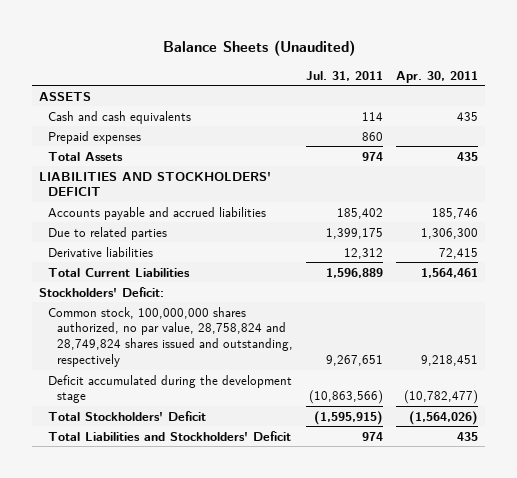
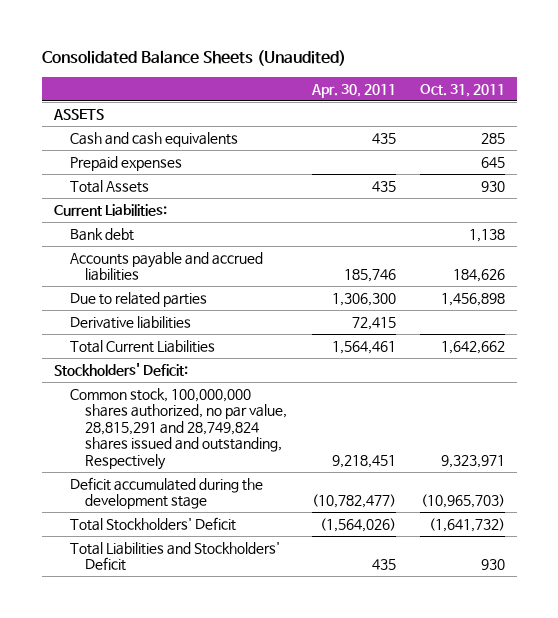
[162,40,355,57] Balance Sheets (Unaudited) -> [41,50,346,67] Consolidated Balance Sheets (Unaudited)
[306,70,384,81] Jul. 31, 2011 -> none
none -> [419,83,505,97] Oct. 31, 2011
[38,171,271,197] LIABILITIES AND STOCKHOLDERS' DEFICIT -> none
none -> [53,203,167,216] Current Liabilities:
none -> [69,227,134,241] Bank debt
[47,306,294,368] Common stock, 100,000,000 shares authorized, no par value, 28,758,824 and 28,749,824 shares issued and outstanding, respectively -> [69,387,288,470] Common stock, 100,000,000 shares authorized, no par value, 28,815,291 and 28,749,824 shares issued and outstanding, Respectively

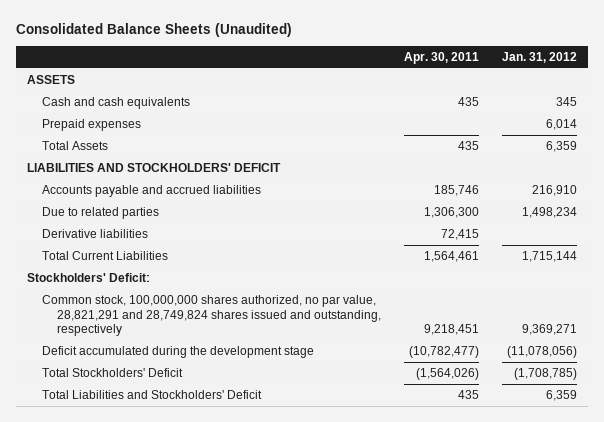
[419,83,505,97] Oct. 31, 2011 -> none
none -> [501,52,577,64] Jan. 31, 2012
[53,203,167,216] Current Liabilities: -> none
[69,227,134,241] Bank debt -> none
none -> [27,162,282,172] LIABILITIES AND STOCKHOLDERS' DEFICIT
[69,387,288,470] Common stock, 100,000,000 shares authorized, no par value, 28,815,291 and 28,749,824 shares issued and outstanding, Respectively -> [42,294,382,337] Common stock, 100,000,000 shares authorized, no par value, 28,821,291 and 28,749,824 shares issued and outstanding, respectively

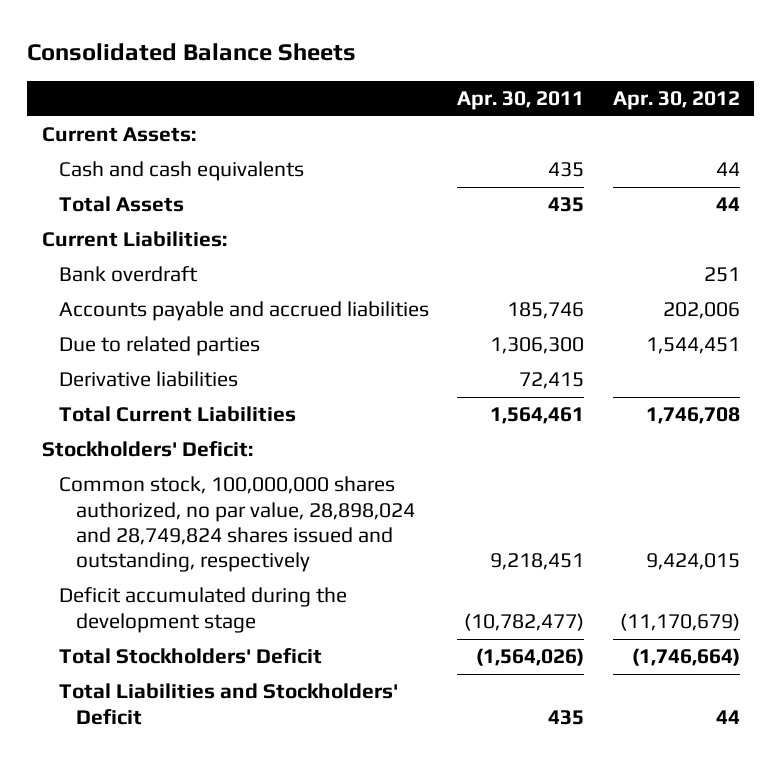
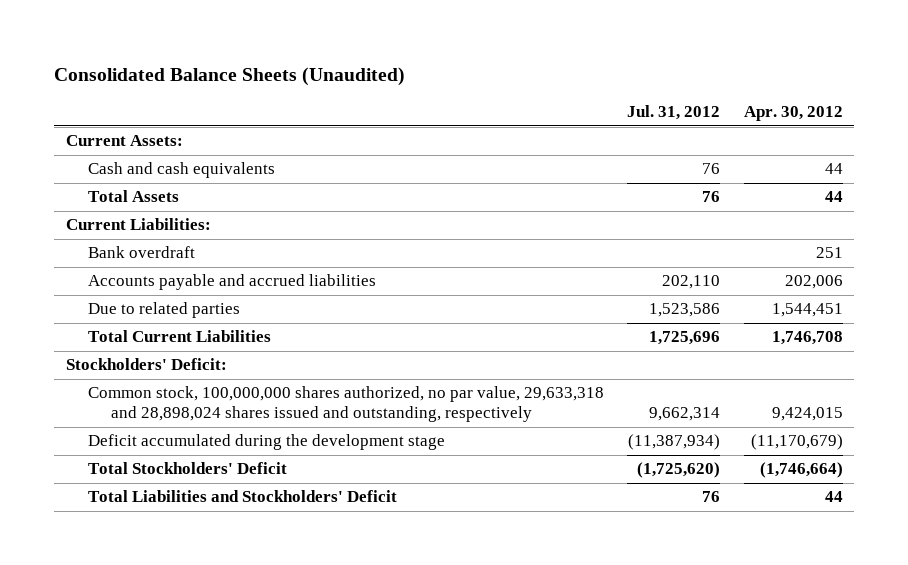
[27,42,357,61] Consolidated Balance Sheets -> [54,66,406,86] Consolidated Balance Sheets (Unaudited)
[457,90,585,110] Apr. 30, 2011 -> none
none -> [627,105,721,121] Jul. 31, 2012
[58,371,238,388] Derivative liabilities -> none
[58,476,416,573] Common stock, 100,000,000 shares authorized, no par value, 28,898,024 and 28,749,824 shares issued and outstanding, respectively -> [88,386,605,423] Common stock, 100,000,000 shares authorized, no par value, 29,633,318 and 28,898,024 shares issued and outstanding, respectively

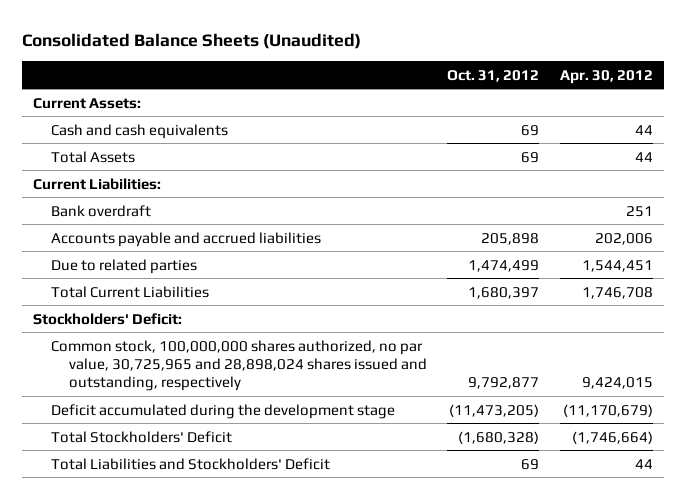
[627,105,721,121] Jul. 31, 2012 -> none
none -> [447,69,540,82] Oct. 31, 2012
[88,386,605,423] Common stock, 100,000,000 shares authorized, no par value, 29,633,318 and 28,898,024 shares issued and outstanding, respectively -> [50,339,427,392] Common stock, 100,000,000 shares authorized, no par value, 30,725,965 and 28,898,024 shares issued and outstanding, respectively

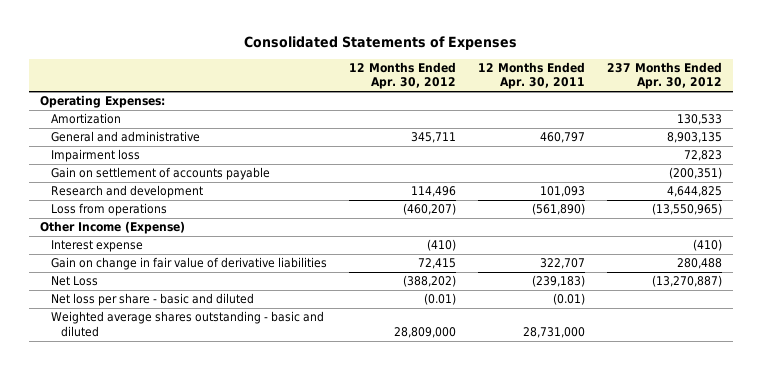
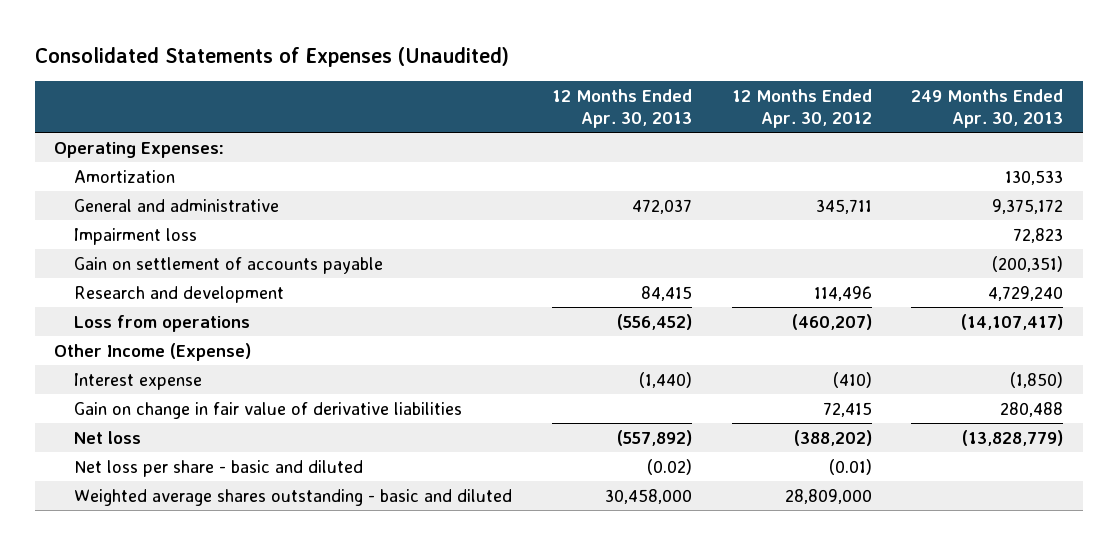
[243,35,517,50] Consolidated Statements of Expenses -> [34,46,509,67] Consolidated Statements of Expenses (Unaudited)
[477,61,585,90] 12 Months Ended Apr. 30, 2011 -> none
[606,61,722,90] 237 Months Ended Apr. 30, 2012 -> none
none -> [551,88,692,128] 12 Months Ended Apr. 30, 2013
none -> [911,88,1064,128] 249 Months Ended Apr. 30, 2013
[50,276,98,287] Net Loss -> [73,430,141,444] Net loss

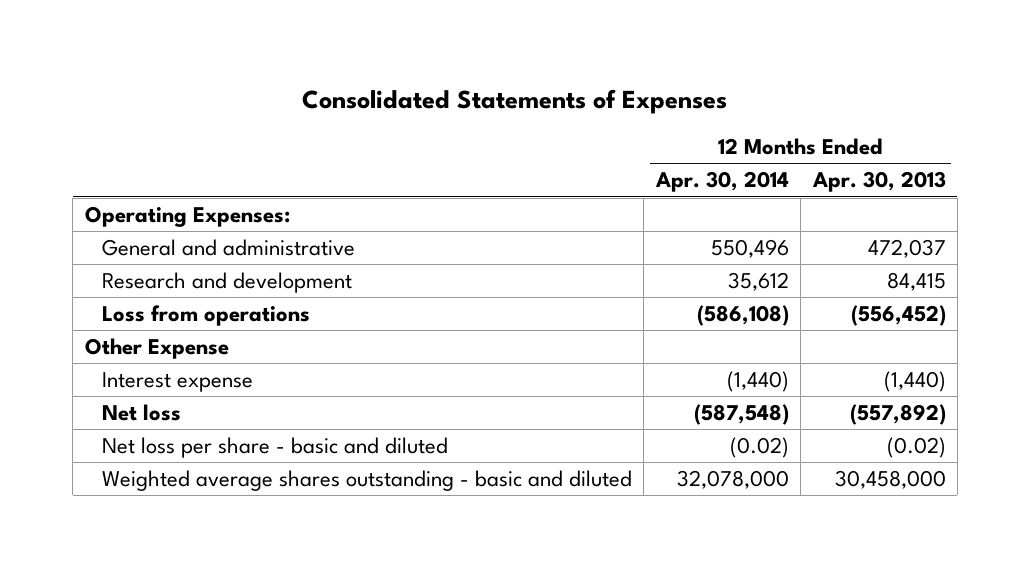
[34,46,509,67] Consolidated Statements of Expenses (Unaudited) -> [302,88,728,114] Consolidated Statements of Expenses
[731,88,872,128] 12 Months Ended Apr. 30, 2012 -> none
[911,88,1064,128] 249 Months Ended Apr. 30, 2013 -> none
none -> [654,171,789,193] Apr. 30, 2014
[73,169,175,183] Amortization -> none
[73,227,197,245] Impairment loss -> none
[73,256,383,274] Gain on settlement of accounts payable -> none
[54,342,252,361] Other Income (Expense) -> [84,338,229,360] Other Expense
[73,401,462,419] Gain on change in fair value of derivative liabilities -> none

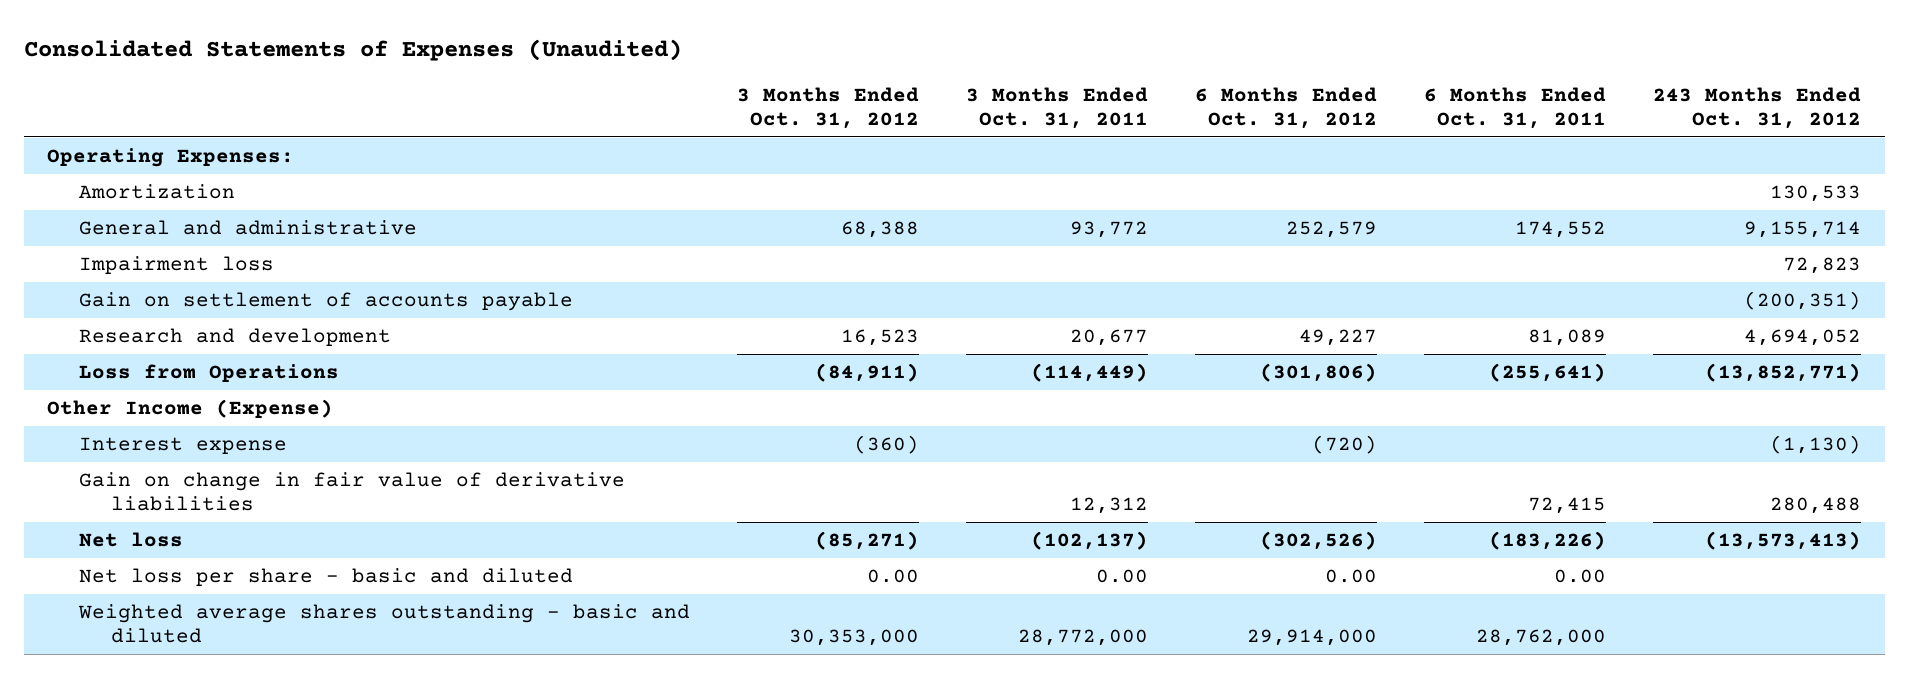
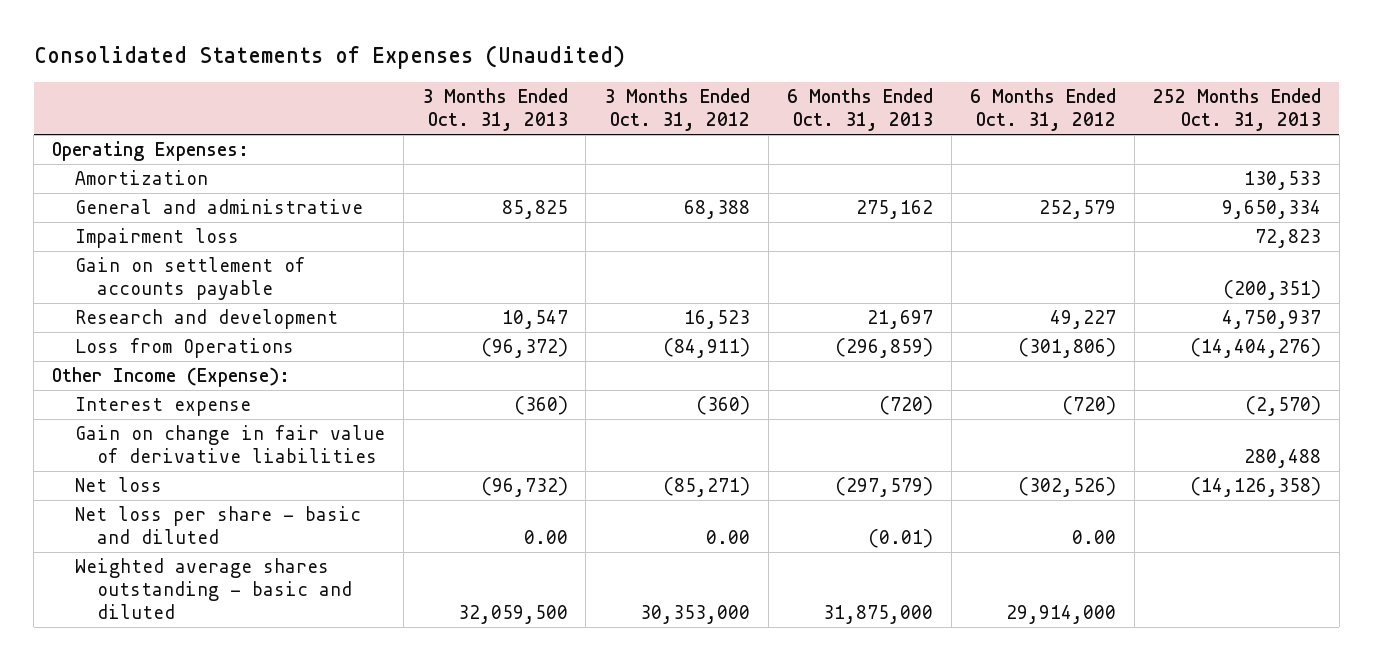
[966,86,1149,130] 3 Months Ended Oct. 31, 2011 -> none
[1424,86,1607,130] 6 Months Ended Oct. 31, 2011 -> none
[1653,86,1862,130] 243 Months Ended Oct. 31, 2012 -> none
none -> [421,88,568,132] 3 Months Ended Oct. 31, 2013
none -> [787,88,934,132] 6 Months Ended Oct. 31, 2013
none -> [1152,88,1321,132] 252 Months Ended Oct. 31, 2013
[47,398,334,418] Other Income (Expense) -> [52,366,291,387] Other Income (Expense):

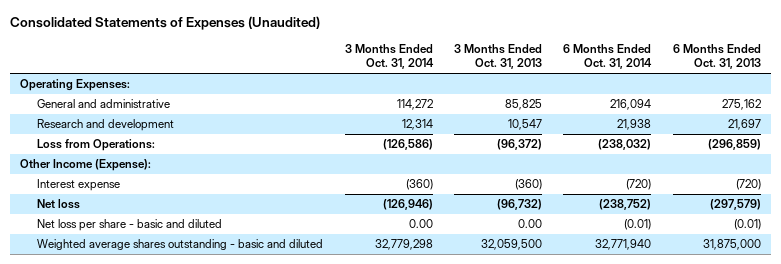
[604,88,751,132] 3 Months Ended Oct. 31, 2012 -> none
[969,88,1116,132] 6 Months Ended Oct. 31, 2012 -> none
[1152,88,1321,132] 252 Months Ended Oct. 31, 2013 -> none
none -> [344,44,434,70] 3 Months Ended Oct. 31, 2014
none -> [563,44,653,70] 6 Months Ended Oct. 31, 2014
[74,169,208,185] Amortization -> none
[74,227,239,248] Impairment loss -> none
[74,256,305,301] Gain on settlement of accounts payable -> none
[74,337,294,358] Loss from Operations -> [37,139,156,152] Loss from Operations:
[74,424,385,464] Gain on change in fair value of derivative liabilities -> none

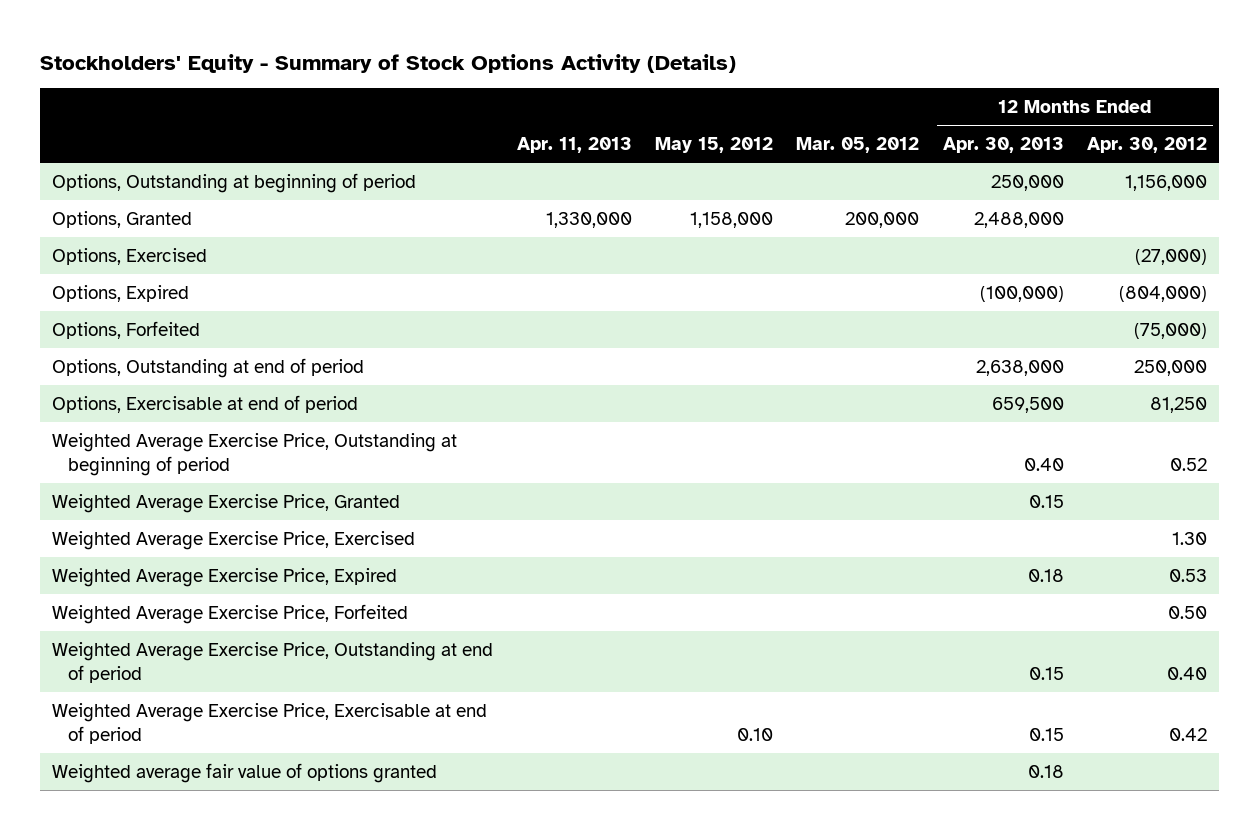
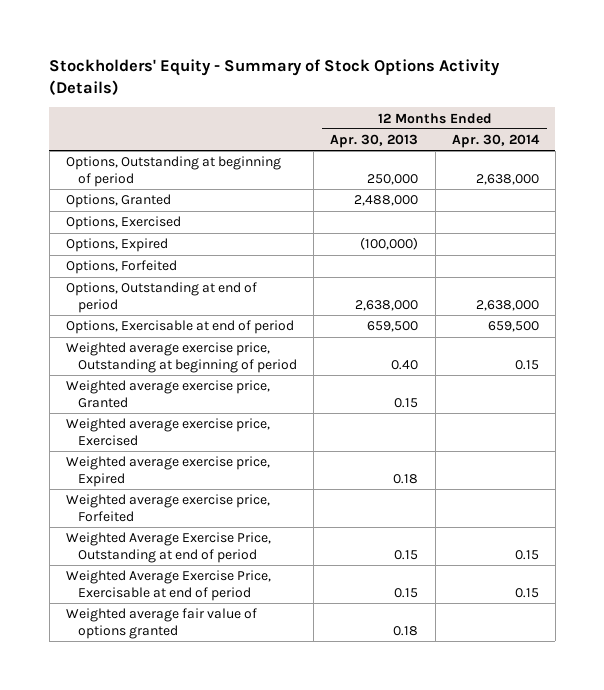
[516,137,632,154] Apr. 11, 2013 -> none
[654,137,773,154] May 15, 2012 -> none
[796,137,920,154] Mar. 05, 2012 -> none
[1087,137,1208,154] Apr. 30, 2012 -> none
none -> [451,134,540,149] Apr. 30, 2014
[52,432,458,476] Weighted Average Exercise Price, Outstanding at beginning of period -> [65,342,298,374] Weighted average exercise price, Outstanding at beginning of period
[52,493,401,513] Weighted Average Exercise Price, Granted -> [65,380,270,409] Weighted average exercise price, Granted
[52,530,416,550] Weighted Average Exercise Price, Exercised -> [65,418,270,447] Weighted average exercise price, Exercised
[52,567,398,587] Weighted Average Exercise Price, Expired -> [65,456,270,488] Weighted average exercise price, Expired
[52,603,409,624] Weighted Average Exercise Price, Forfeited -> [65,494,270,523] Weighted average exercise price, Forfeited

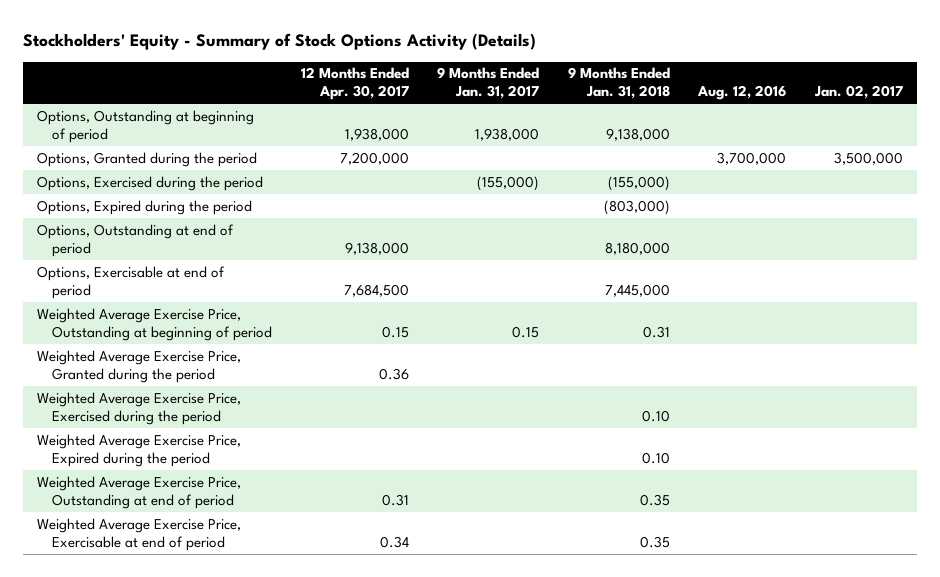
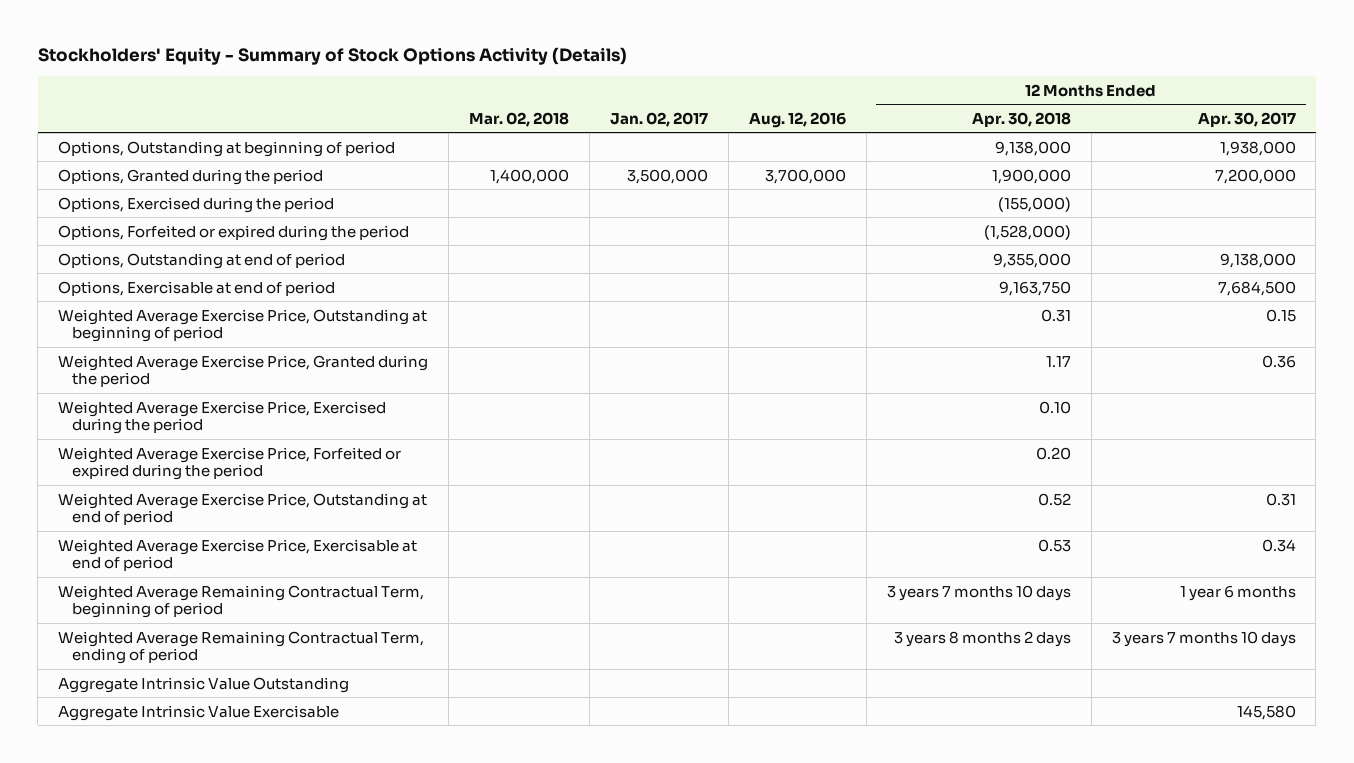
[437,67,540,100] 9 Months Ended Jan. 31, 2017 -> none
[567,67,670,100] 9 Months Ended Jan. 31, 2018 -> none
none -> [469,111,570,127] Mar. 02, 2018
none -> [971,111,1071,127] Apr. 30, 2018
[37,199,253,215] Options, Expired during the period -> [58,224,410,241] Options, Forfeited or expired during the period
[37,433,242,467] Weighted Average Exercise Price, Expired during the period -> [58,446,402,481] Weighted Average Exercise Price, Forfeited or expired during the period
none -> [58,584,425,619] Weighted Average Remaining Contractual Term, beginning of period
none -> [58,630,425,665] Weighted Average Remaining Contractual Term, ending of period
none -> [58,676,350,693] Aggregate Intrinsic Value Outstanding
none -> [58,704,340,721] Aggregate Intrinsic Value Exercisable

